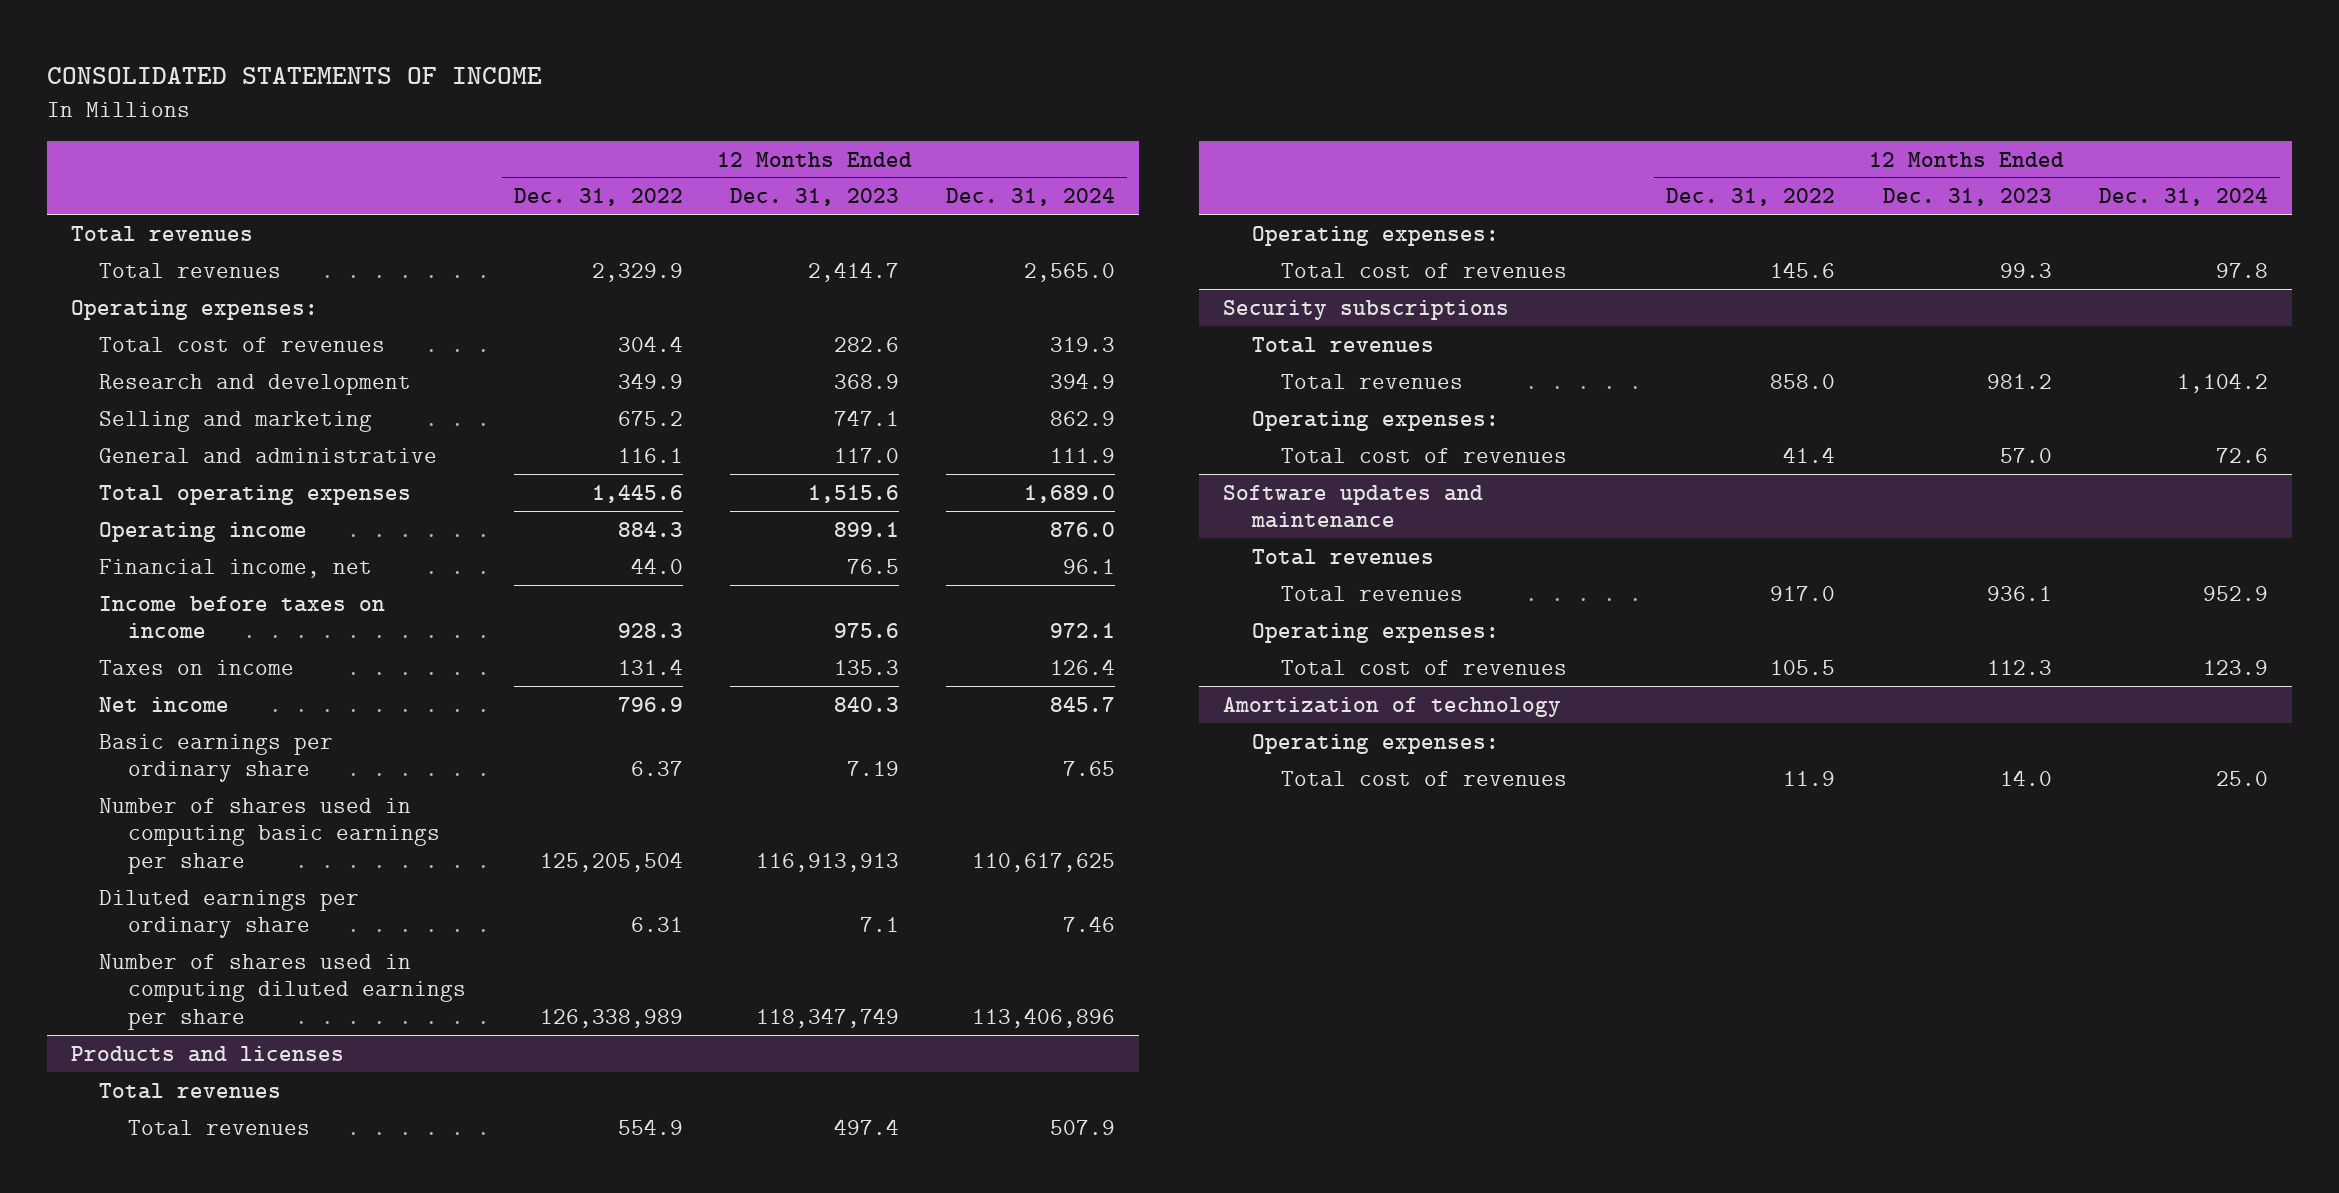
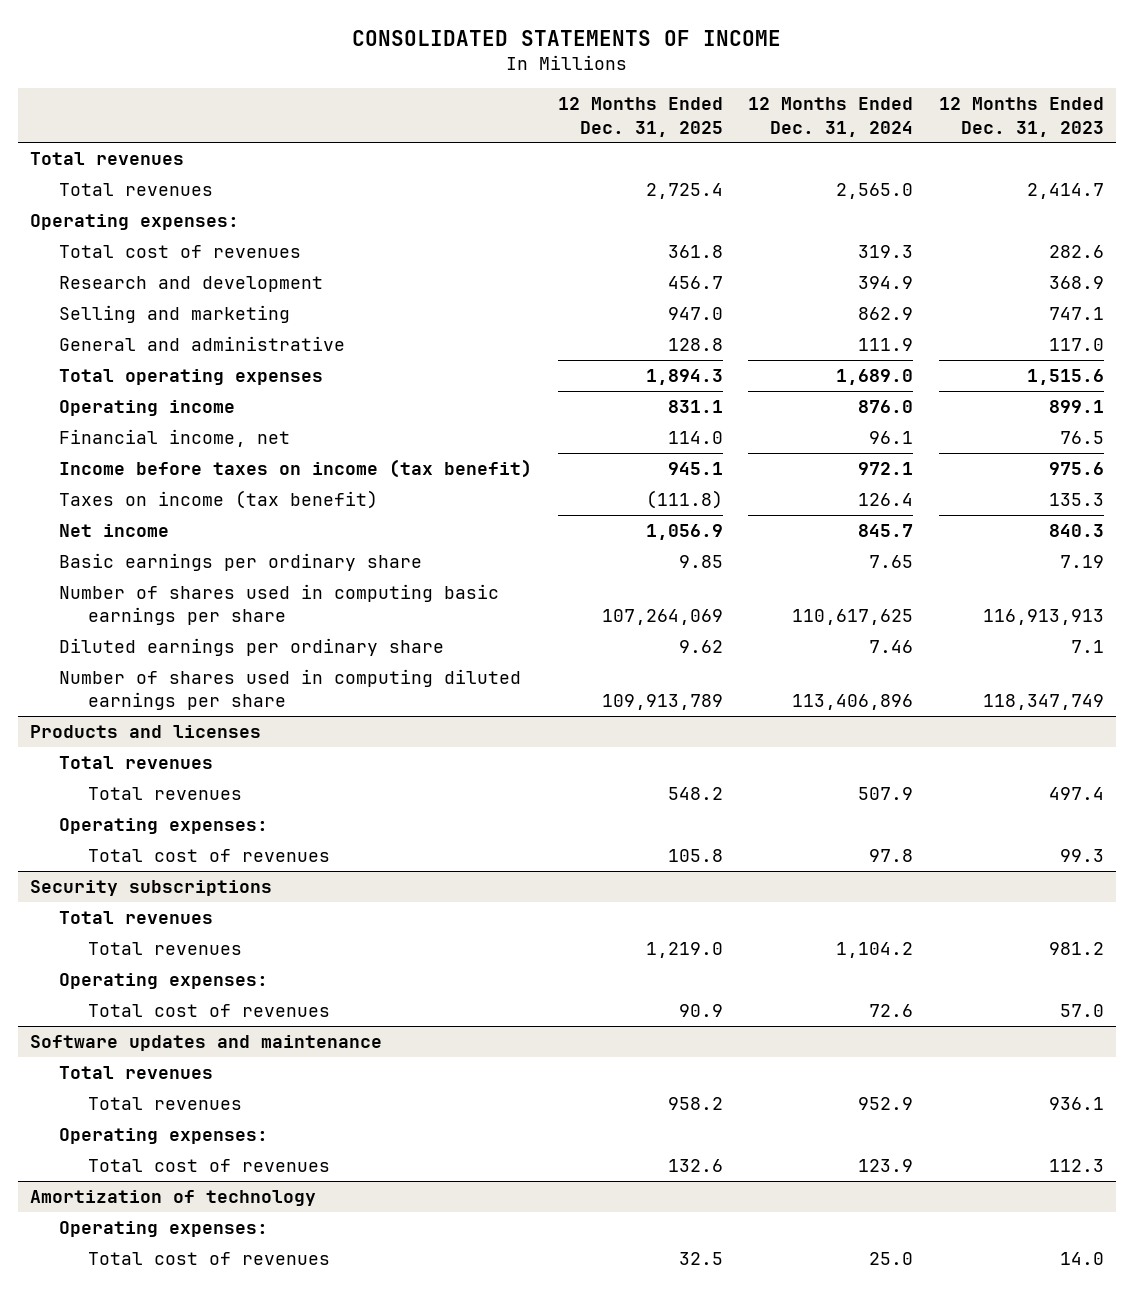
[513,188,683,207] Dec. 31, 2022 -> none
none -> [557,97,723,137] 12 Months Ended Dec. 31, 2025
[99,595,386,639] Income before taxes on income -> [59,458,533,478] Income before taxes on income (tax benefit)
[99,659,295,675] Taxes on income -> [59,489,379,509] Taxes on income (tax benefit)

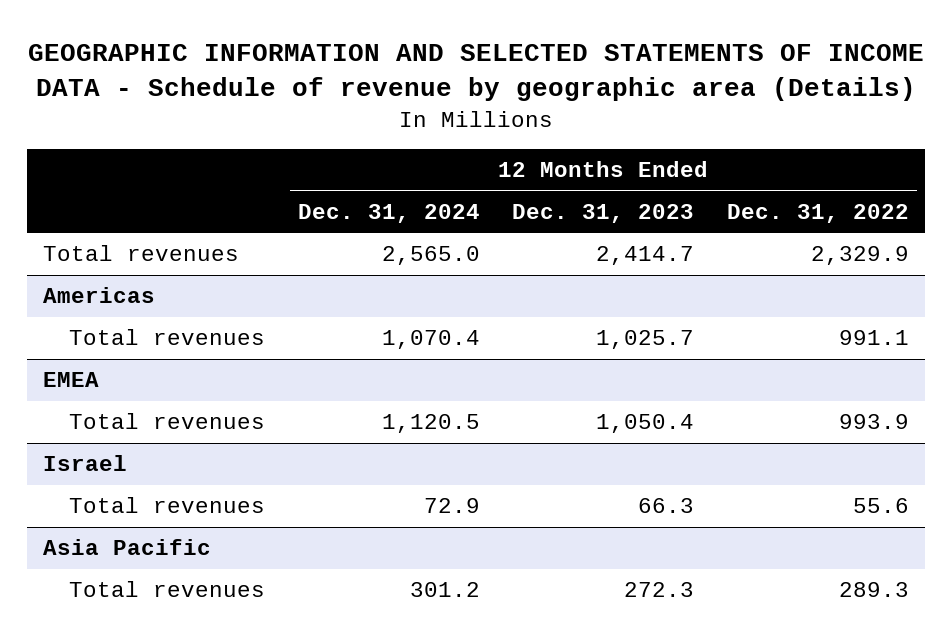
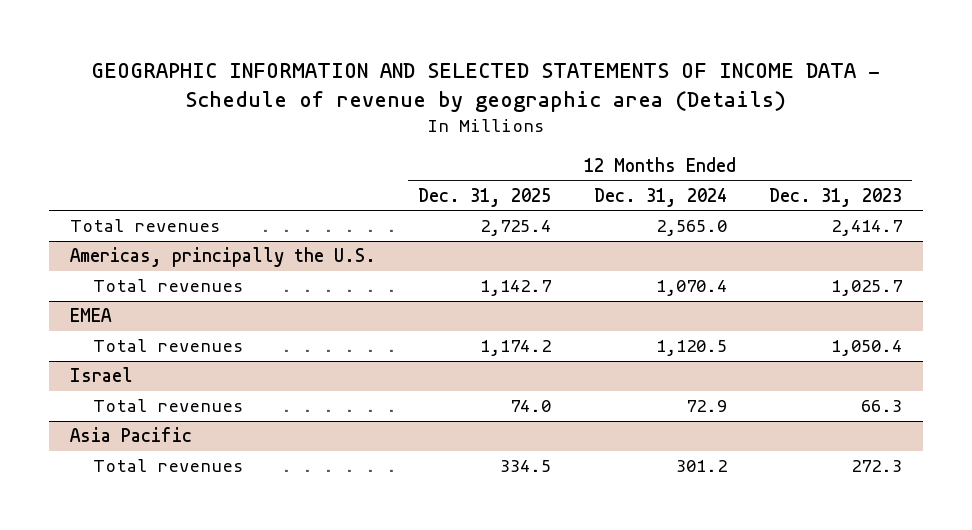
[726,203,909,223] Dec. 31, 2022 -> none
none -> [418,187,552,207] Dec. 31, 2025
[42,287,155,304] Americas -> [70,247,377,268] Americas, principally the U.S.

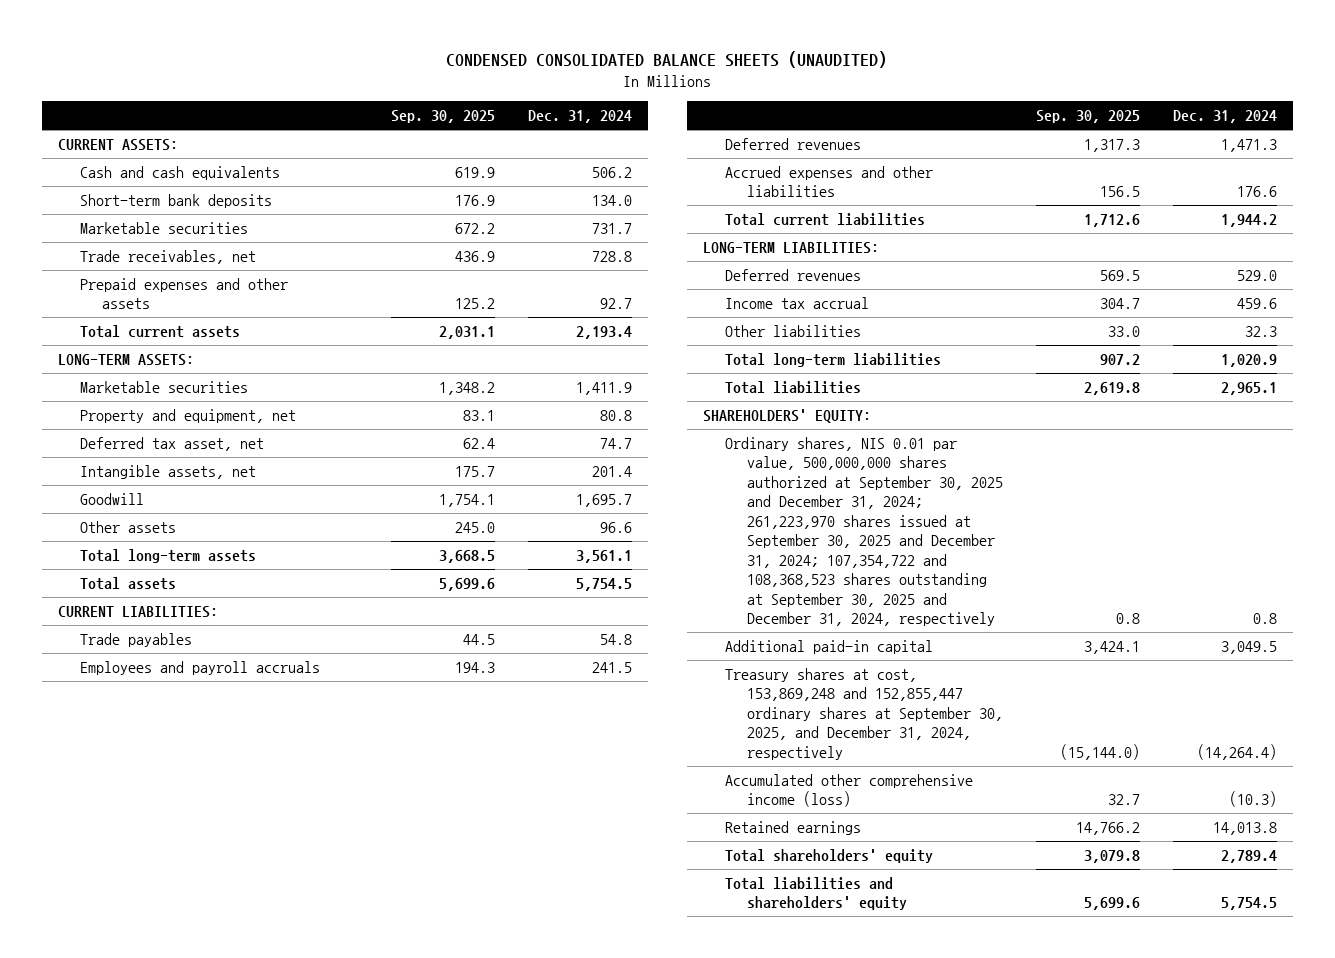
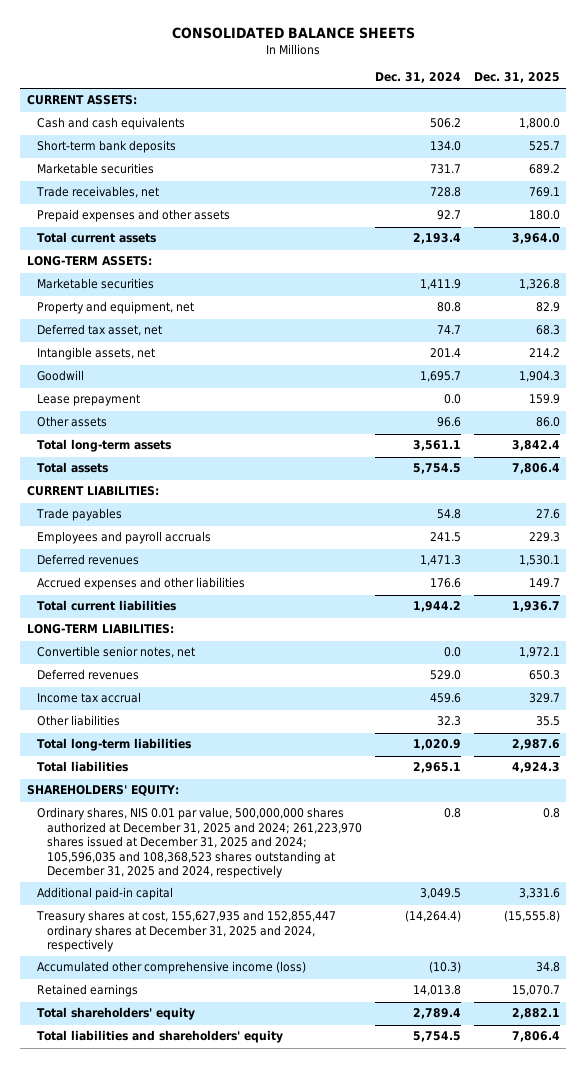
[446,51,888,69] CONDENSED CONSOLIDATED BALANCE SHEETS (UNAUDITED) -> [172,27,416,40] CONSOLIDATED BALANCE SHEETS
[390,110,495,124] Sep. 30, 2025 -> none
none -> [473,71,560,83] Dec. 31, 2025
none -> [36,394,140,407] Lease prepayment
none -> [36,646,195,659] Convertible senior notes, net
[724,436,1003,627] Ordinary shares, NIS 0.01 par value, 500,000,000 shares authorized at September 30, 2025 and December 31, 2024; 261,223,970 shares issued at September 30, 2025 and December 31, 2024; 107,354,722 and 108,368,523 shares outstanding at September 30, 2025 and December 31, 2024, respectively -> [36,807,362,878] Ordinary shares, NIS 0.01 par value, 500,000,000 shares authorized at December 31, 2025 and 2024; 261,223,970 shares issued at December 31, 2025 and 2024; 105,596,035 and 108,368,523 shares outstanding at December 31, 2025 and 2024, respectively
[724,667,1003,760] Treasury shares at cost, 153,869,248 and 152,855,447 ordinary shares at September 30, 2025, and December 31, 2024, respectively -> [35,910,336,953] Treasury shares at cost, 155,627,935 and 152,855,447 ordinary shares at December 31, 2025 and 2024, respectively

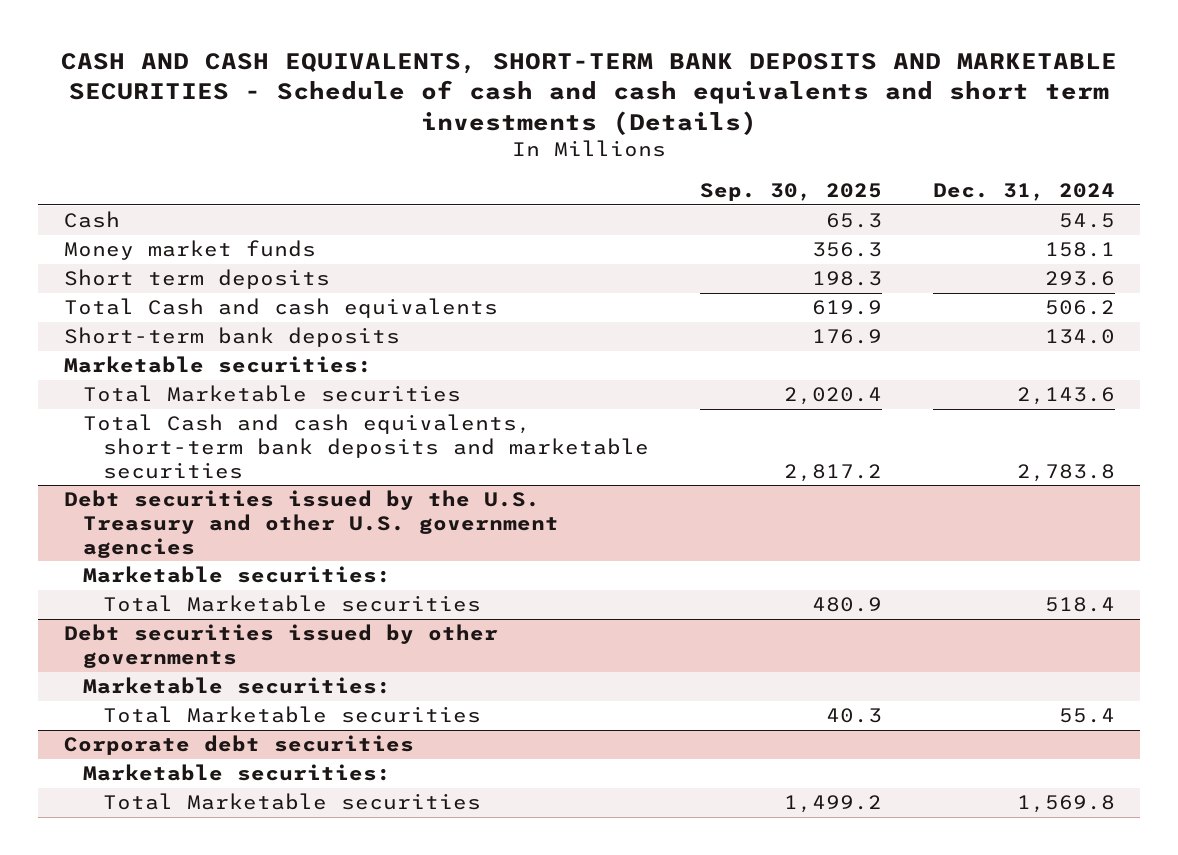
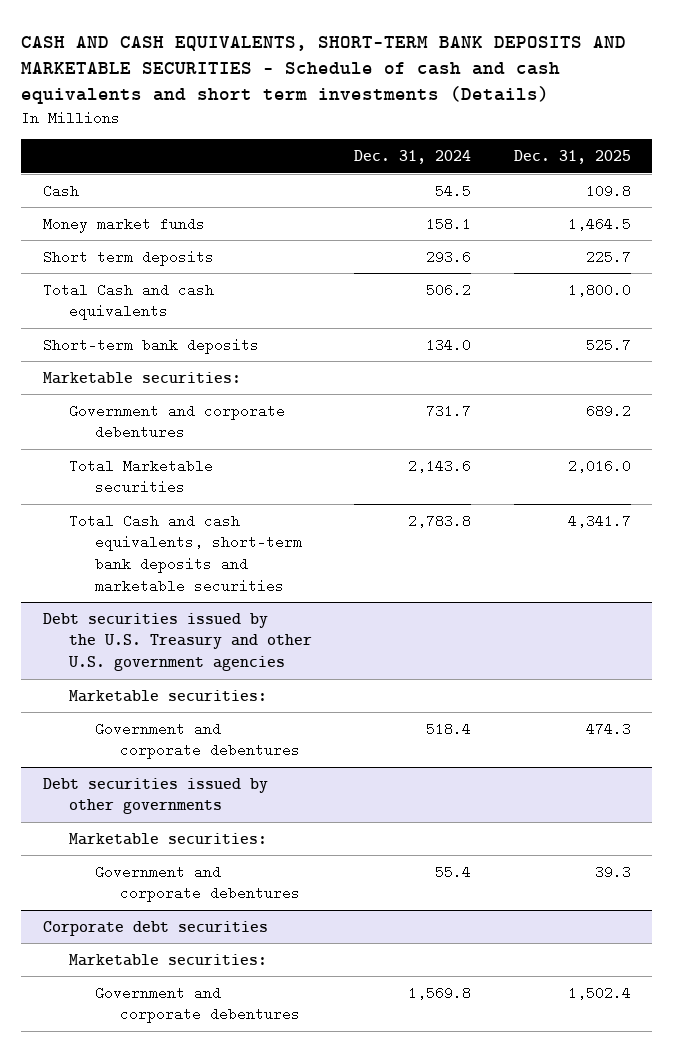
[699,183,882,202] Sep. 30, 2025 -> none
none -> [513,150,631,165] Dec. 31, 2025
none -> [68,403,285,440] Government and corporate debentures
[102,595,481,613] Total Marketable securities -> [94,721,301,760] Government and corporate debentures
[102,706,481,724] Total Marketable securities -> [94,864,301,903] Government and corporate debentures
[102,793,481,811] Total Marketable securities -> [94,985,301,1024] Government and corporate debentures

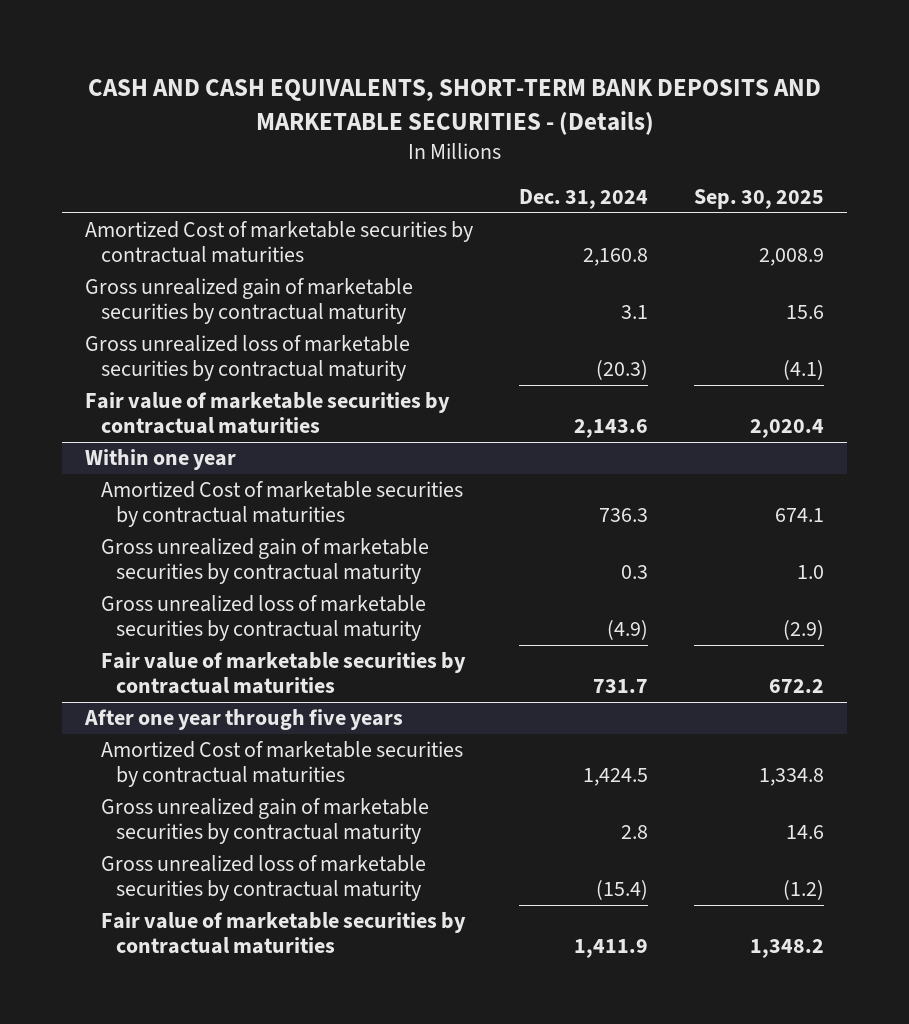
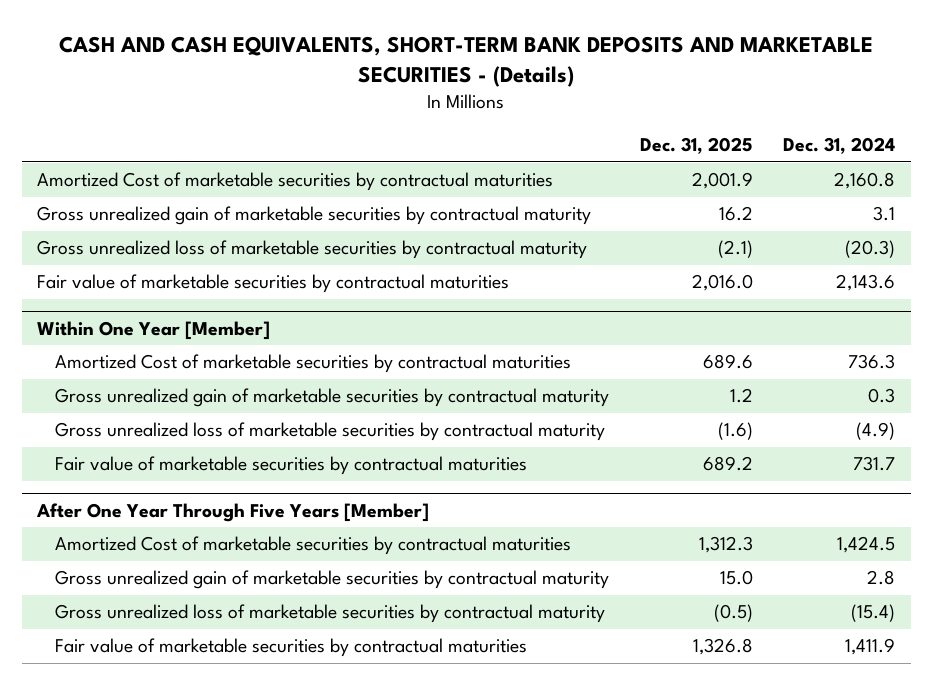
[694,188,825,209] Sep. 30, 2025 -> none
none -> [639,137,753,155] Dec. 31, 2025
[85,449,237,471] Within one year -> [36,320,270,340] Within One Year [Member]
[84,709,404,731] After one year through five years -> [35,502,429,522] After One Year Through Five Years [Member]

